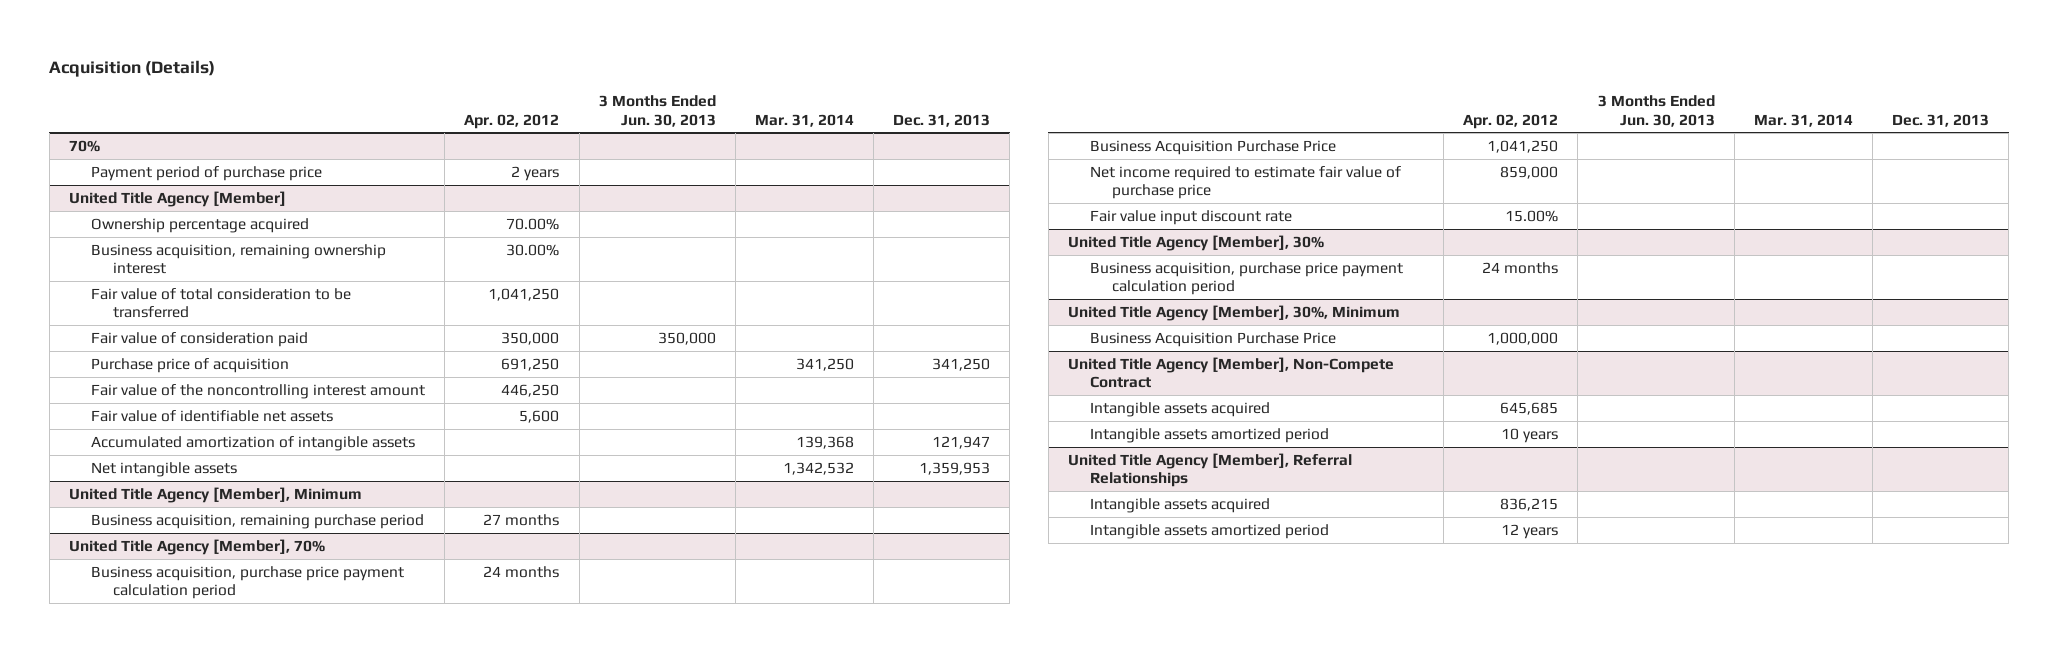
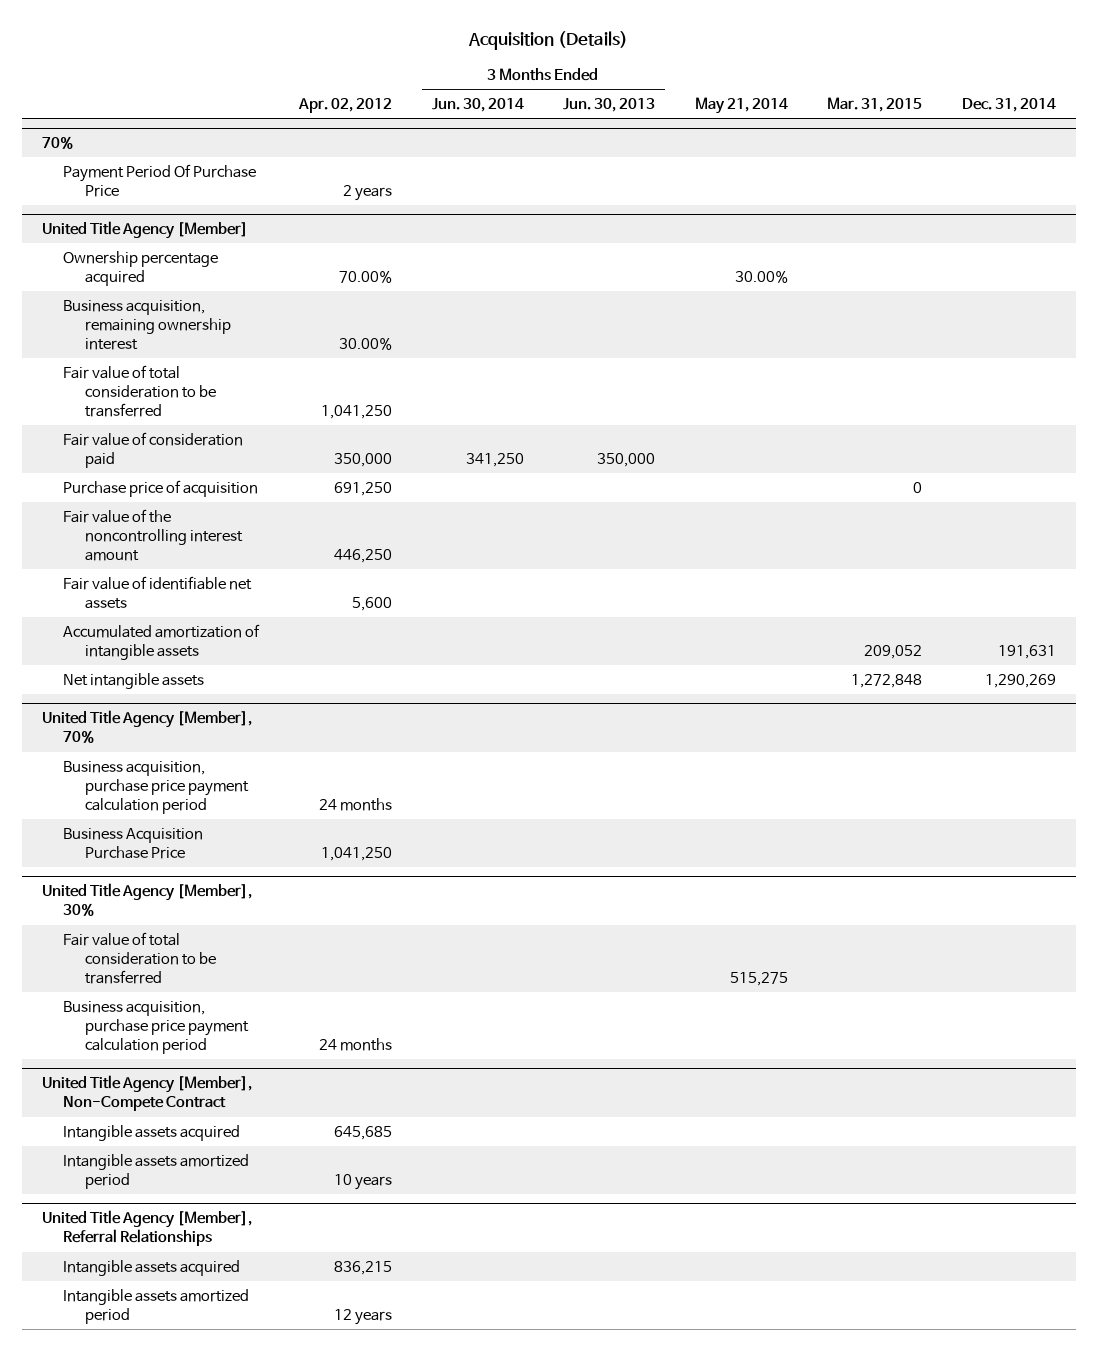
[755,113,855,127] Mar. 31, 2014 -> none
[893,113,991,127] Dec. 31, 2013 -> none
none -> [431,97,524,112] Jun. 30, 2014
none -> [694,96,788,114] May 21, 2014
none -> [827,96,923,112] Mar. 31, 2015
none -> [961,97,1056,112] Dec. 31, 2014
[91,165,323,181] Payment period of purchase price -> [63,163,257,197] Payment Period Of Purchase Price
[69,486,363,503] United Title Agency [Member], Minimum -> none
[91,513,425,529] Business acquisition, remaining purchase period -> none
[1089,165,1401,200] Net income required to estimate fair value of purchase price -> none
[1089,209,1292,225] Fair value input discount rate -> none
none -> [63,931,216,984] Fair value of total consideration to be transferred
[1067,304,1400,321] United Title Agency [Member], 30%, Minimum -> none
[1089,331,1336,347] Business Acquisition Purchase Price -> none

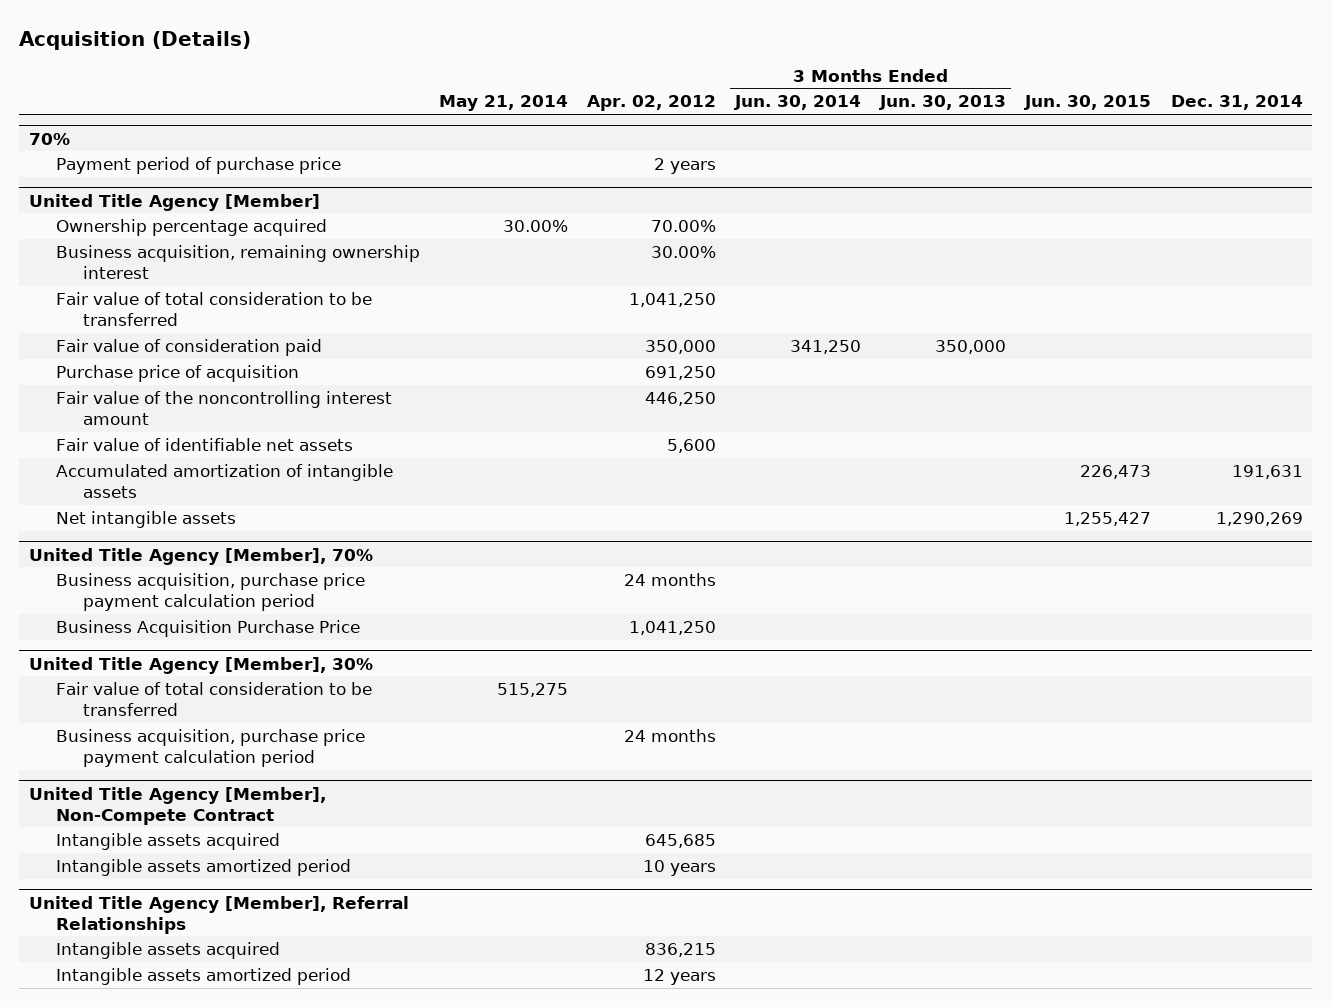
[827,96,923,112] Mar. 31, 2015 -> none
none -> [1024,95,1152,111] Jun. 30, 2015
[63,163,257,197] Payment Period Of Purchase Price -> [55,157,341,175] Payment period of purchase price

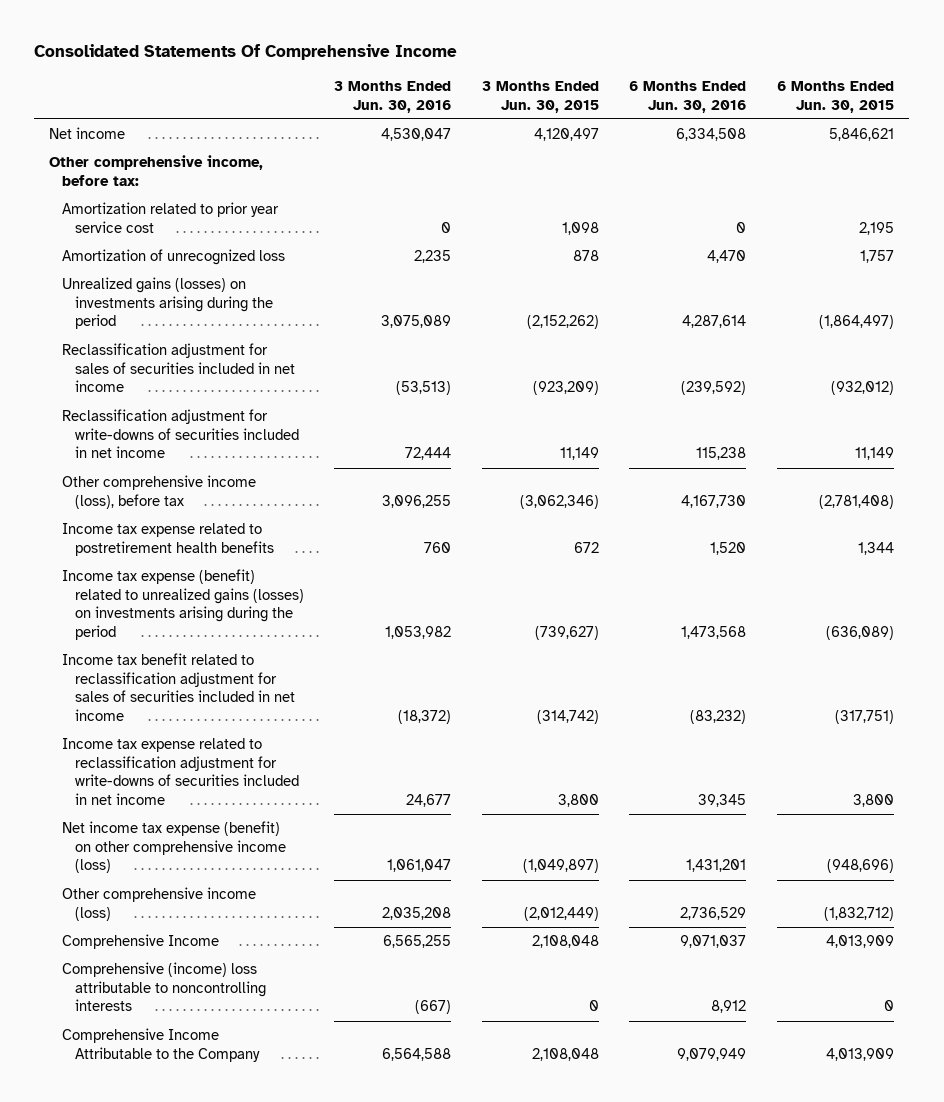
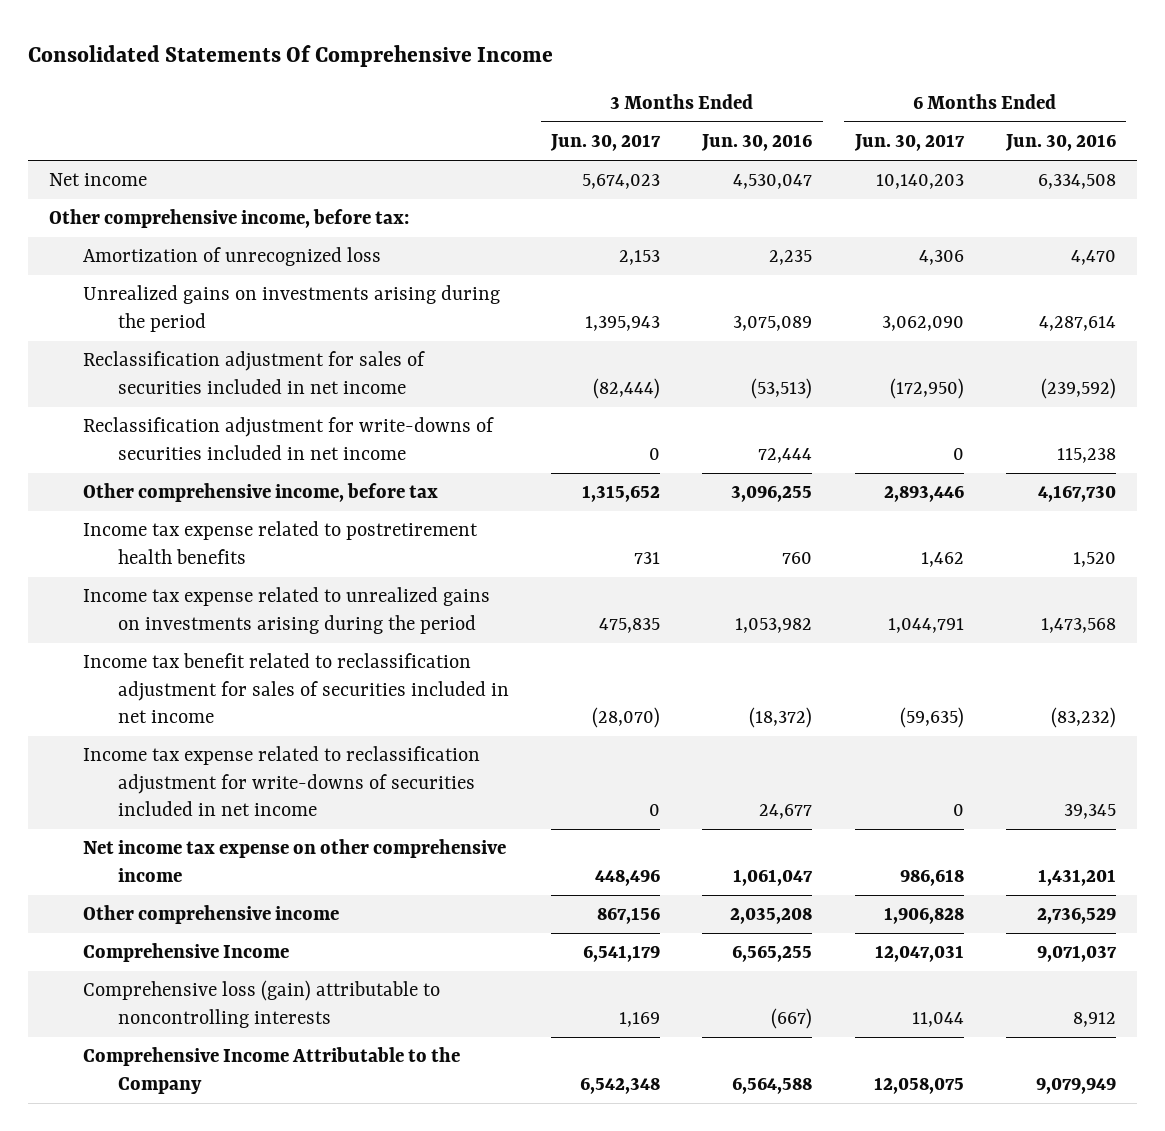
[481,81,599,113] 3 Months Ended Jun. 30, 2015 -> none
[777,81,895,113] 6 Months Ended Jun. 30, 2015 -> none
none -> [550,134,662,152] Jun. 30, 2017
none -> [853,134,965,152] Jun. 30, 2017
[62,202,280,233] Amortization related to prior year service cost -> none
[62,277,273,330] Unrealized gains (losses) on investments arising during the period -> [83,285,501,332] Unrealized gains on investments arising during the period
[62,475,257,509] Other comprehensive income (loss), before tax -> [83,483,439,503] Other comprehensive income, before tax
[62,569,304,641] Income tax expense (benefit) related to unrealized gains (losses) on investments arising during the period -> [83,587,491,634] Income tax expense related to unrealized gains on investments arising during the period
[62,821,286,874] Net income tax expense (benefit) on other comprehensive income (loss) -> [83,839,507,882] Net income tax expense on other comprehensive income
[62,887,257,921] Other comprehensive income (loss) -> [83,905,340,925] Other comprehensive income
[62,962,266,1012] Comprehensive (income) loss attributable to noncontrolling interests -> [83,980,441,1028] Comprehensive loss (gain) attributable to noncontrolling interests

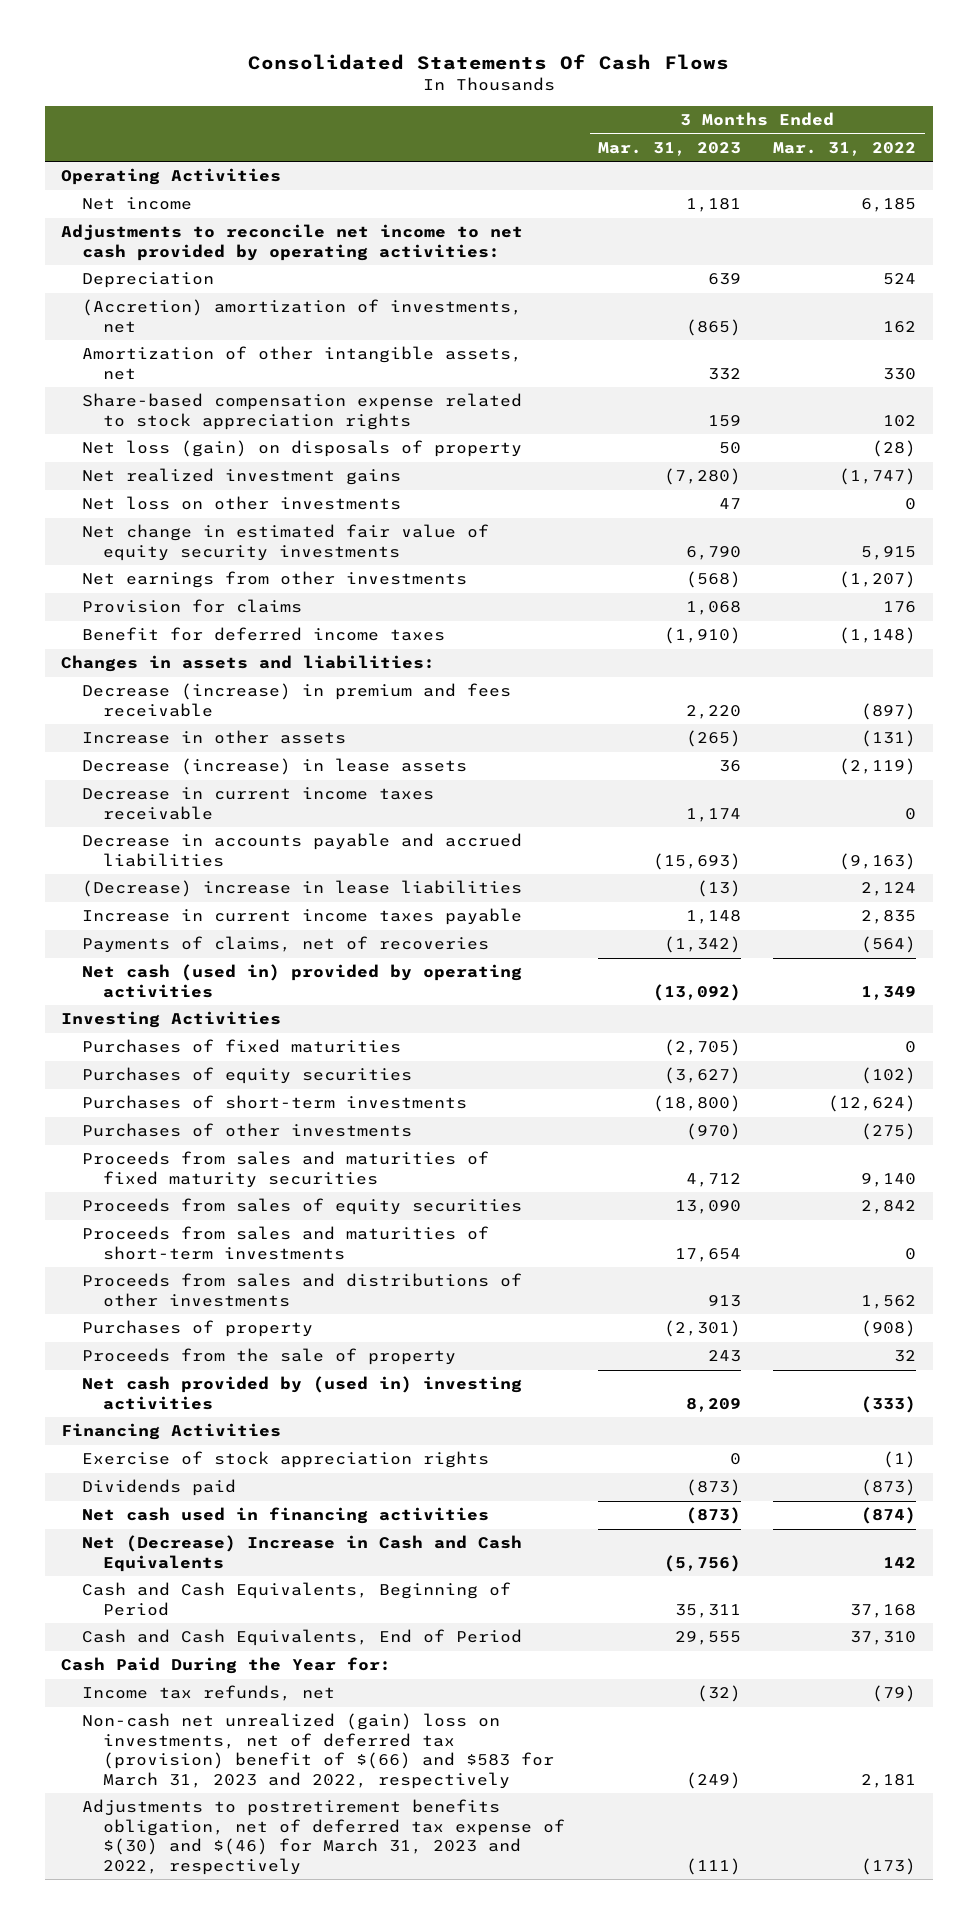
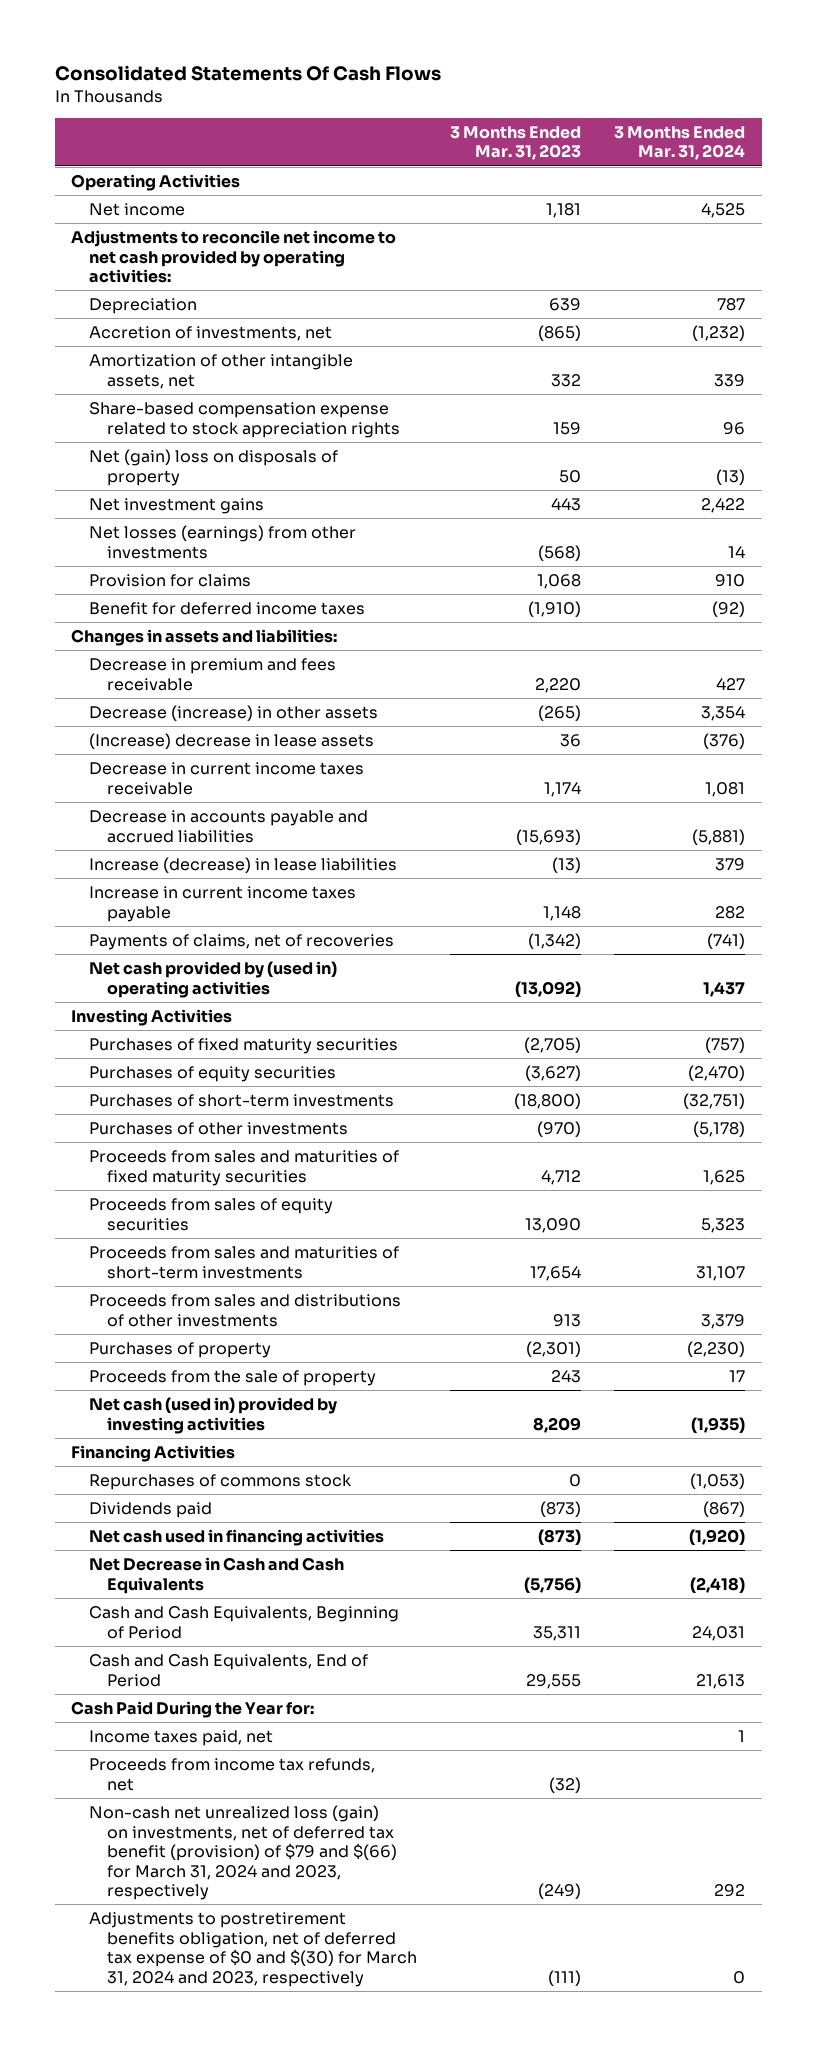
[773,141,917,156] Mar. 31, 2022 -> none
none -> [614,125,746,161] 3 Months Ended Mar. 31, 2024
[82,299,523,333] (Accretion) amortization of investments, net -> [89,326,333,342] Accretion of investments, net
[82,496,402,511] Net loss on other investments -> none
[82,524,490,561] Net change in estimated fair value of equity security investments -> none
[82,440,523,458] Net loss (gain) on disposals of property -> [89,449,339,486] Net (gain) loss on disposals of property
[82,468,402,486] Net realized investment gains -> [89,498,265,515] Net investment gains
[663,468,741,486] (7,280) -> [551,498,582,512] 443
[82,571,468,589] Net earnings from other investments -> [89,525,357,559] Net losses (earnings) from other investments
[82,683,512,717] Decrease (increase) in premium and fees receivable -> [89,658,337,691] Decrease in premium and fees receivable
[82,730,347,745] Increase in other assets -> [89,705,379,722] Decrease (increase) in other assets
[82,758,468,776] Decrease (increase) in lease assets -> [89,733,375,750] (Increase) decrease in lease assets
[82,880,523,898] (Decrease) increase in lease liabilities -> [89,857,398,874] Increase (decrease) in lease liabilities
[82,964,523,998] Net cash (used in) provided by operating activities -> [89,961,338,998] Net cash provided by (used in) operating activities
[82,1039,402,1054] Purchases of fixed maturities -> [89,1038,399,1055] Purchases of fixed maturity securities
[82,1376,523,1410] Net cash provided by (used in) investing activities -> [89,1397,338,1434] Net cash (used in) provided by investing activities
[82,1451,490,1469] Exercise of stock appreciation rights -> none
none -> [89,1474,353,1491] Repurchases of commons stock
[82,1535,523,1572] Net (Decrease) Increase in Cash and Cash Equivalents -> [89,1557,345,1594] Net Decrease in Cash and Cash Equivalents
none -> [89,1730,274,1747] Income taxes paid, net
[82,1685,336,1702] Income tax refunds, net -> [89,1758,376,1791] Proceeds from income tax refunds, net
[82,1713,555,1789] Non-cash net unrealized (gain) loss on investments, net of deferred tax (provision) benefit of $(66) and $583 for March 31, 2023 and 2022, respectively -> [89,1805,398,1901] Non-cash net unrealized loss (gain) on investments, net of deferred tax benefit (provision) of $79 and $(66) for March 31, 2024 and 2023, respectively
[82,1799,566,1875] Adjustments to postretirement benefits obligation, net of deferred tax expense of $(30) and $(46) for March 31, 2023 and 2022, respectively -> [89,1912,418,1987] Adjustments to postretirement benefits obligation, net of deferred tax expense of $0 and $(30) for March 31, 2024 and 2023, respectively

